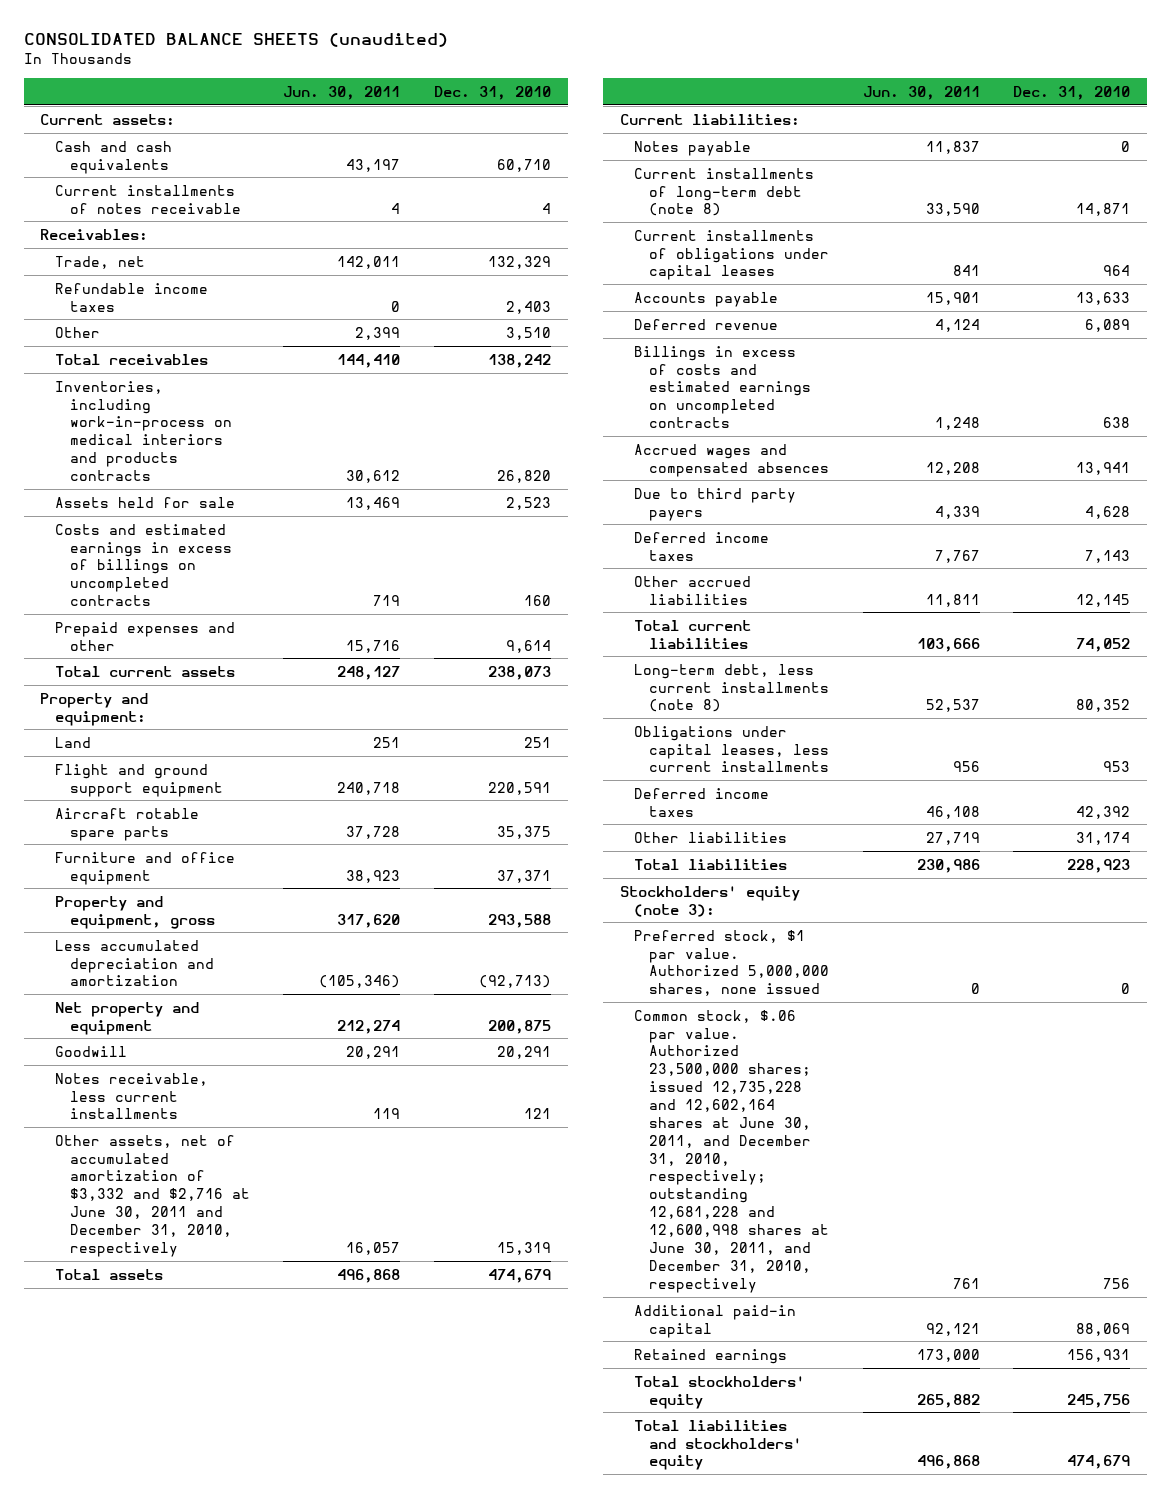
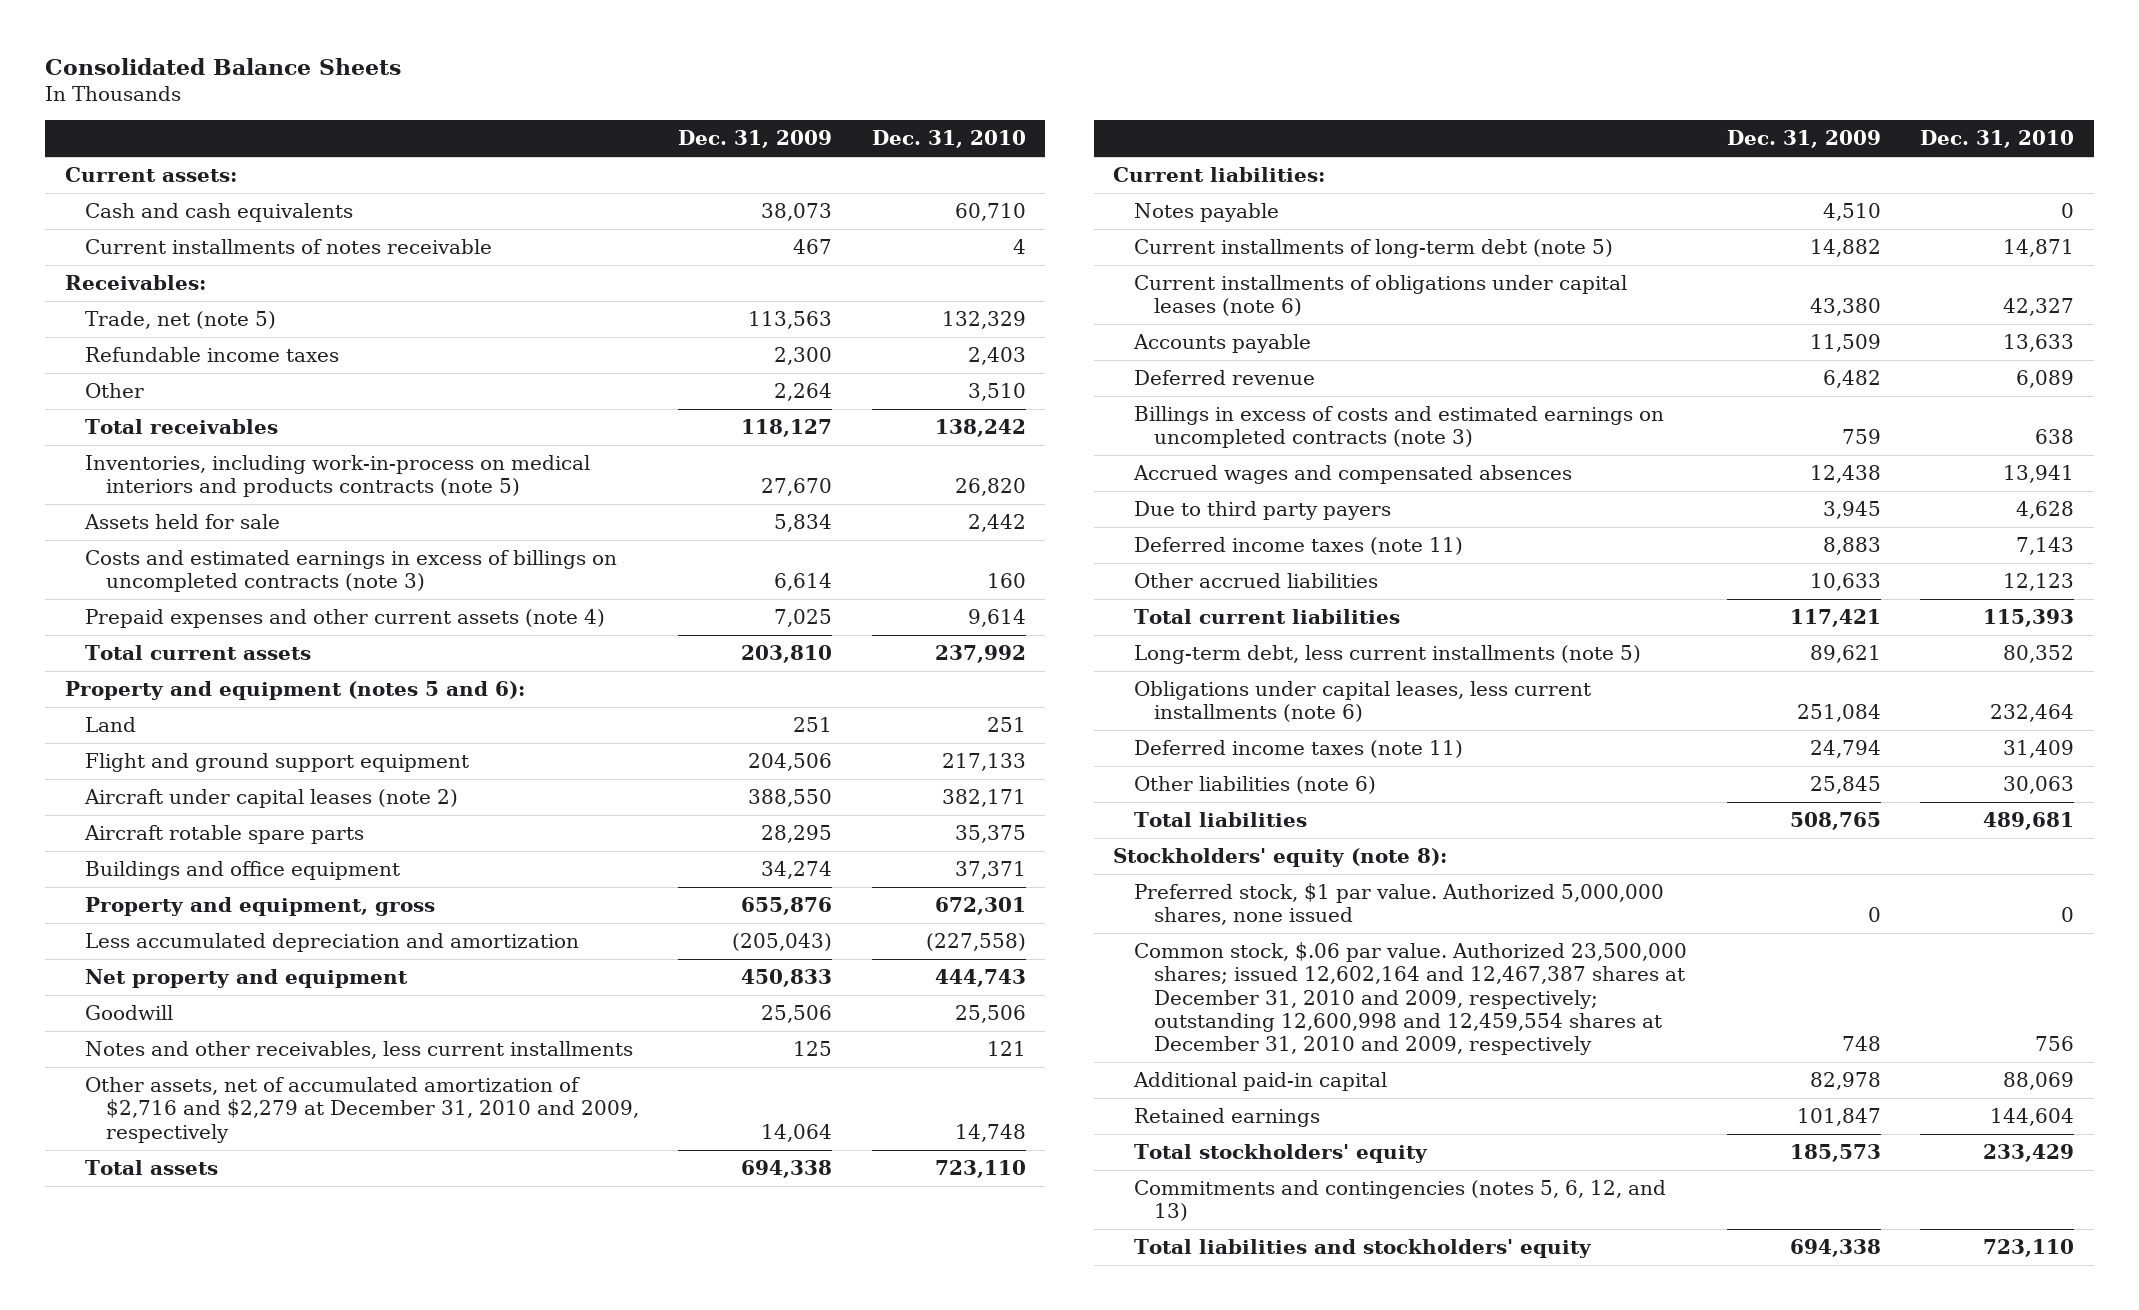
[23,33,448,48] CONSOLIDATED BALANCE SHEETS (unaudited) -> [44,57,401,75] Consolidated Balance Sheets
[283,85,401,100] Jun. 30, 2011 -> none
none -> [678,130,833,149] Dec. 31, 2009
[55,255,146,269] Trade, net -> [85,311,277,330] Trade, net (note 5)
[55,380,232,481] Inventories, including work-in-process on medical interiors and products contracts -> [85,455,591,498] Inventories, including work-in-process on medical interiors and products contracts (note 5)
[506,496,552,510] 2,523 -> [967,514,1026,533] 2,442
[55,523,232,607] Costs and estimated earnings in excess of billings on uncompleted contracts -> [85,550,618,593] Costs and estimated earnings in excess of billings on uncompleted contracts (note 3)
[55,621,236,651] Prepaid expenses and other -> [85,609,606,629] Prepaid expenses and other current assets (note 4)
[488,665,552,680] 238,073 -> [934,645,1026,664] 237,992
[40,692,149,726] Property and equipment: -> [64,681,525,701] Property and equipment (notes 5 and 6):
[488,781,552,795] 220,591 -> [941,753,1026,772] 217,133
none -> [84,789,459,809] Aircraft under capital leases (note 2)
[55,851,236,885] Furniture and office equipment -> [85,861,401,881] Buildings and office equipment
[488,913,552,928] 293,588 -> [934,897,1026,916] 672,301
[479,975,552,989] (92,713) -> [925,933,1026,952] (227,558)
[488,1019,552,1034] 200,875 -> [934,969,1026,988] 444,743
[497,1045,552,1059] 20,291 -> [954,1005,1026,1024] 25,506
[55,1072,209,1120] Notes receivable, less current installments -> [85,1041,634,1060] Notes and other receivables, less current installments
[55,1134,250,1257] Other assets, net of accumulated amortization of $3,332 and $2,716 at June 30, 2011 and December 31, 2010, respectively -> [85,1077,639,1143] Other assets, net of accumulated amortization of $2,716 and $2,279 at December 31, 2010 and 2009, respectively
[497,1241,552,1255] 15,319 -> [954,1123,1026,1142] 14,748
[488,1268,552,1283] 474,679 -> [934,1160,1026,1179] 723,110
[634,167,815,217] Current installments of long-term debt (note 8) -> [1133,239,1613,259] Current installments of long-term debt (note 5)
[634,229,830,281] Current installments of obligations under capital leases -> [1133,275,1627,317] Current installments of obligations under capital leases (note 6)
[1103,265,1131,277] 964 -> [2003,298,2075,317] 42,327
[634,345,812,429] Billings in excess of costs and estimated earnings on uncompleted contracts -> [1133,406,1664,449] Billings in excess of costs and estimated earnings on uncompleted contracts (note 3)
[634,531,770,561] Deferred income taxes -> [1133,537,1463,556] Deferred income taxes (note 11)
[1076,593,1131,607] 12,145 -> [2003,573,2075,592] 12,123
[1076,637,1131,652] 74,052 -> [1983,609,2075,628] 115,393
[634,663,830,713] Long-term debt, less current installments (note 8) -> [1133,645,1641,665] Long-term debt, less current installments (note 5)
[634,725,830,773] Obligations under capital leases, less current installments -> [1133,681,1591,723] Obligations under capital leases, less current installments (note 6)
[1103,761,1131,773] 953 -> [1990,704,2075,723] 232,464
[634,787,770,817] Deferred income taxes -> [1133,740,1463,759] Deferred income taxes (note 11)
[1076,805,1131,819] 42,392 -> [2003,740,2075,759] 31,409
[634,831,788,843] Other liabilities -> [1133,776,1376,795] Other liabilities (note 6)
[1076,831,1131,845] 31,174 -> [2003,776,2075,795] 30,063
[1067,858,1131,873] 228,923 -> [1983,812,2075,831] 489,681
[619,885,800,917] Stockholders' equity (note 3): -> [1113,848,1448,868] Stockholders' equity (note 8):
[634,1009,830,1293] Common stock, $.06 par value. Authorized 23,500,000 shares; issued 12,735,228 and 12,602,164 shares at June 30, 2011, and December 31, 2010, respectively; outstanding 12,681,228 and 12,600,998 shares at June 30, 2011, and December 31, 2010, respectively -> [1133,942,1687,1055] Common stock, $.06 par value. Authorized 23,500,000 shares; issued 12,602,164 and 12,467,387 shares at December 31, 2010 and 2009, respectively; outstanding 12,600,998 and 12,459,554 shares at December 31, 2010 and 2009, respectively
[1067,1348,1131,1362] 156,931 -> [1990,1108,2075,1127] 144,604
[1067,1393,1131,1408] 245,756 -> [1983,1144,2075,1163] 233,429
none -> [1133,1180,1666,1222] Commitments and contingencies (notes 5, 6, 12, and 13)
[1067,1455,1131,1470] 474,679 -> [1983,1239,2075,1258] 723,110

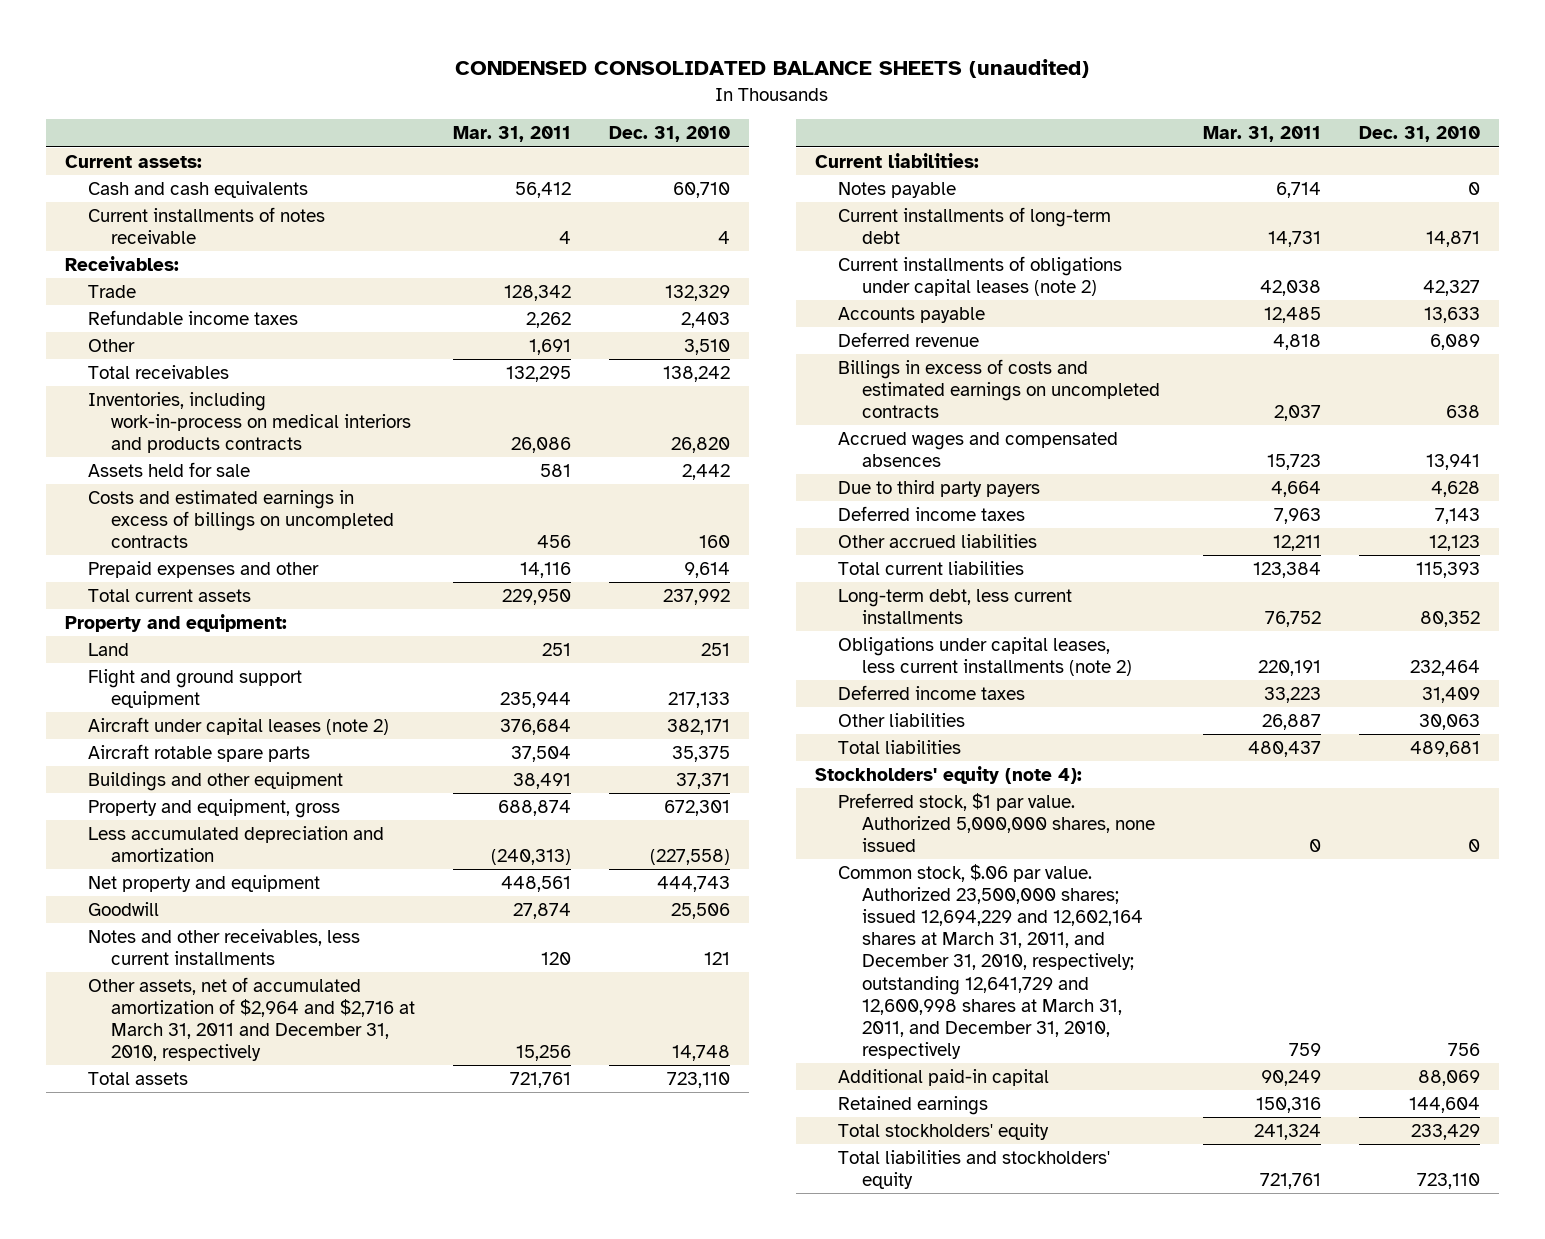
[44,57,401,75] Consolidated Balance Sheets -> [455,59,1090,79] CONDENSED CONSOLIDATED BALANCE SHEETS (unaudited)
[678,130,833,149] Dec. 31, 2009 -> none
none -> [453,126,572,143] Mar. 31, 2011
[85,311,277,330] Trade, net (note 5) -> [87,284,136,298] Trade
[85,455,591,498] Inventories, including work-in-process on medical interiors and products contracts (note 5) -> [87,391,412,454] Inventories, including work-in-process on medical interiors and products contracts
[85,550,618,593] Costs and estimated earnings in excess of billings on uncompleted contracts (note 3) -> [87,489,395,549] Costs and estimated earnings in excess of billings on uncompleted contracts
[85,609,606,629] Prepaid expenses and other current assets (note 4) -> [87,560,319,578] Prepaid expenses and other
[64,681,525,701] Property and equipment (notes 5 and 6): -> [64,613,287,632] Property and equipment:
[85,861,401,881] Buildings and office equipment -> [87,771,343,791] Buildings and other equipment
[85,1077,639,1143] Other assets, net of accumulated amortization of $2,716 and $2,279 at December 31, 2010 and 2009, respectively -> [87,976,416,1062] Other assets, net of accumulated amortization of $2,964 and $2,716 at March 31, 2011 and December 31, 2010, respectively
[1133,239,1613,259] Current installments of long-term debt (note 5) -> [838,206,1112,245] Current installments of long-term debt
[1133,275,1627,317] Current installments of obligations under capital leases (note 6) -> [838,255,1123,297] Current installments of obligations under capital leases (note 2)
[1133,406,1664,449] Billings in excess of costs and estimated earnings on uncompleted contracts (note 3) -> [838,358,1160,419] Billings in excess of costs and estimated earnings on uncompleted contracts
[1133,537,1463,556] Deferred income taxes (note 11) -> [838,505,1026,521] Deferred income taxes
[1133,645,1641,665] Long-term debt, less current installments (note 5) -> [838,588,1073,625] Long-term debt, less current installments
[1133,681,1591,723] Obligations under capital leases, less current installments (note 6) -> [838,636,1132,677] Obligations under capital leases, less current installments (note 2)
[1133,740,1463,759] Deferred income taxes (note 11) -> [838,684,1026,700] Deferred income taxes
[1133,776,1376,795] Other liabilities (note 6) -> [838,712,966,727] Other liabilities
[1113,848,1448,868] Stockholders' equity (note 8): -> [814,765,1082,784] Stockholders' equity (note 4):
[1133,942,1687,1055] Common stock, $.06 par value. Authorized 23,500,000 shares; issued 12,602,164 and 12,467,387 shares at December 31, 2010 and 2009, respectively; outstanding 12,600,998 and 12,459,554 shares at December 31, 2010 and 2009, respectively -> [838,863,1143,1059] Common stock, $.06 par value. Authorized 23,500,000 shares; issued 12,694,229 and 12,602,164 shares at March 31, 2011, and December 31, 2010, respectively; outstanding 12,641,729 and 12,600,998 shares at March 31, 2011, and December 31, 2010, respectively
[1133,1180,1666,1222] Commitments and contingencies (notes 5, 6, 12, and 13) -> none

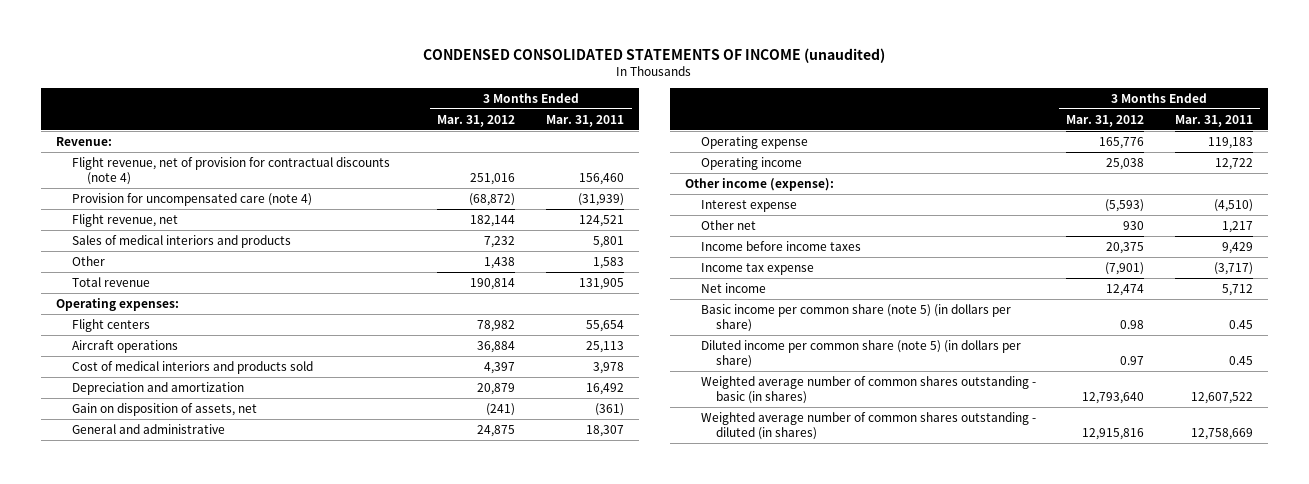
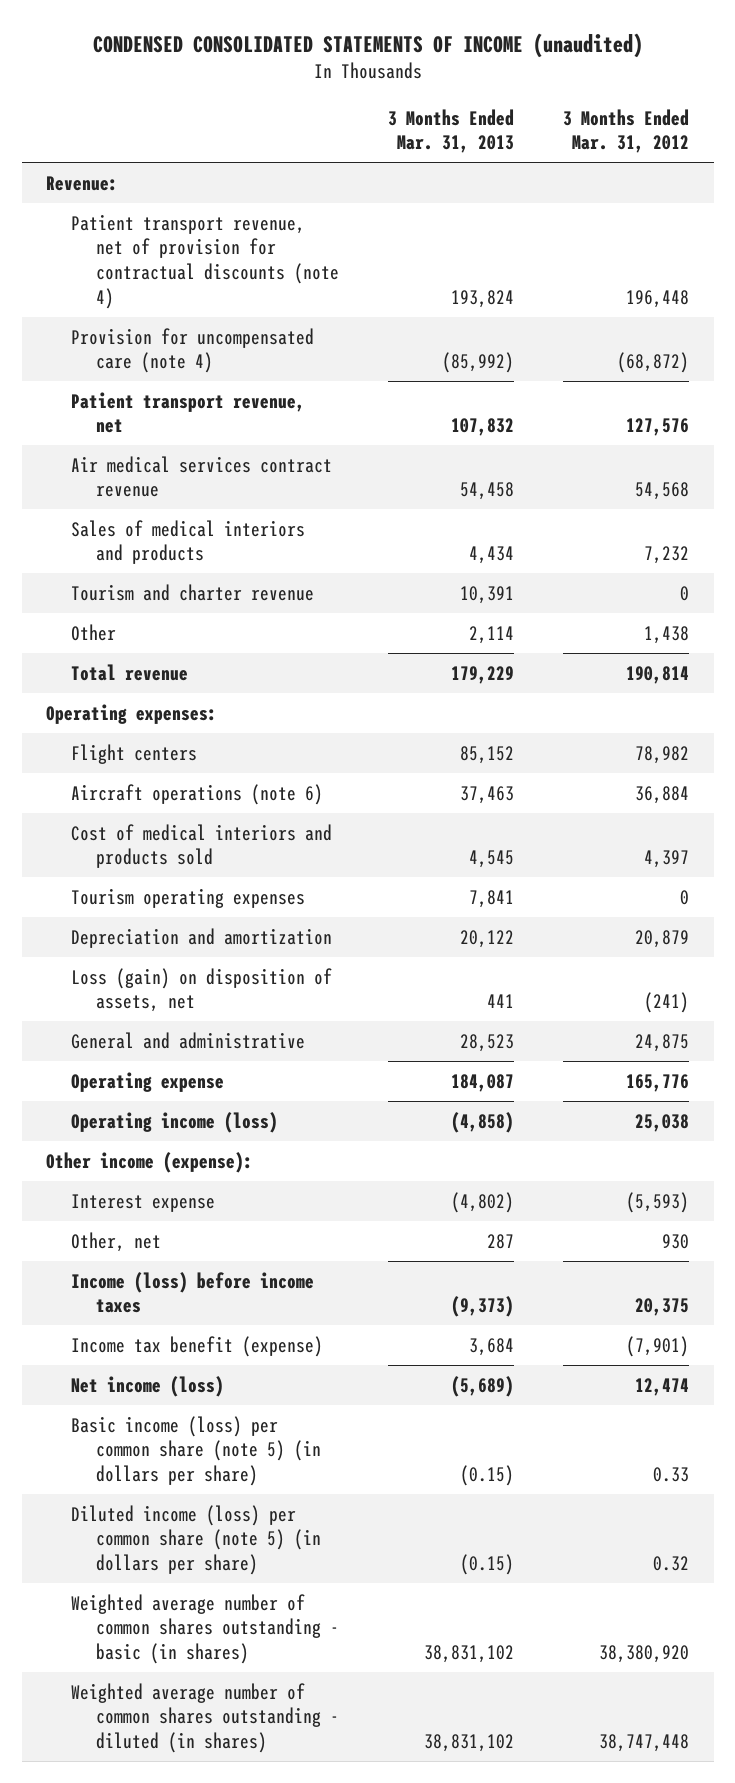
[545,114,624,127] Mar. 31, 2011 -> none
none -> [388,108,515,154] 3 Months Ended Mar. 31, 2013
[71,156,390,185] Flight revenue, net of provision for contractual discounts (note 4) -> [71,213,340,309] Patient transport revenue, net of provision for contractual discounts (note 4)
[470,172,516,185] 251,016 -> [626,289,690,308] 196,448
[71,213,178,227] Flight revenue, net -> none
none -> [71,391,306,434] Patient transport revenue, net
none -> [71,455,333,498] Air medical services contract revenue
none -> [71,583,315,601] Tourism and charter revenue
[71,339,178,353] Aircraft operations -> [71,783,324,805] Aircraft operations (note 6)
none -> [71,887,306,908] Tourism operating expenses
[71,402,257,416] Gain on disposition of assets, net -> [71,967,333,1013] Loss (gain) on disposition of assets, net
[700,156,802,170] Operating income -> [71,1111,279,1133] Operating income (loss)
[700,219,756,230] Other net -> [71,1231,162,1252] Other, net
[700,240,861,251] Income before income taxes -> [71,1271,315,1314] Income (loss) before income taxes
[700,262,814,275] Income tax expense -> [71,1335,324,1357] Income tax benefit (expense)
[700,282,766,293] Net income -> [71,1375,225,1397] Net income (loss)
[700,303,1011,332] Basic income per common share (note 5) (in dollars per share) -> [71,1415,322,1487] Basic income (loss) per common share (note 5) (in dollars per share)
[1120,319,1145,329] 0.98 -> [653,1467,690,1483] 0.33
[700,339,1021,368] Diluted income per common share (note 5) (in dollars per share) -> [71,1504,322,1576] Diluted income (loss) per common share (note 5) (in dollars per share)
[1120,355,1145,365] 0.97 -> [653,1556,690,1572] 0.32
[1082,391,1145,404] 12,793,640 -> [599,1645,690,1664] 38,380,920
[1082,427,1145,440] 12,915,816 -> [599,1734,690,1753] 38,747,448

